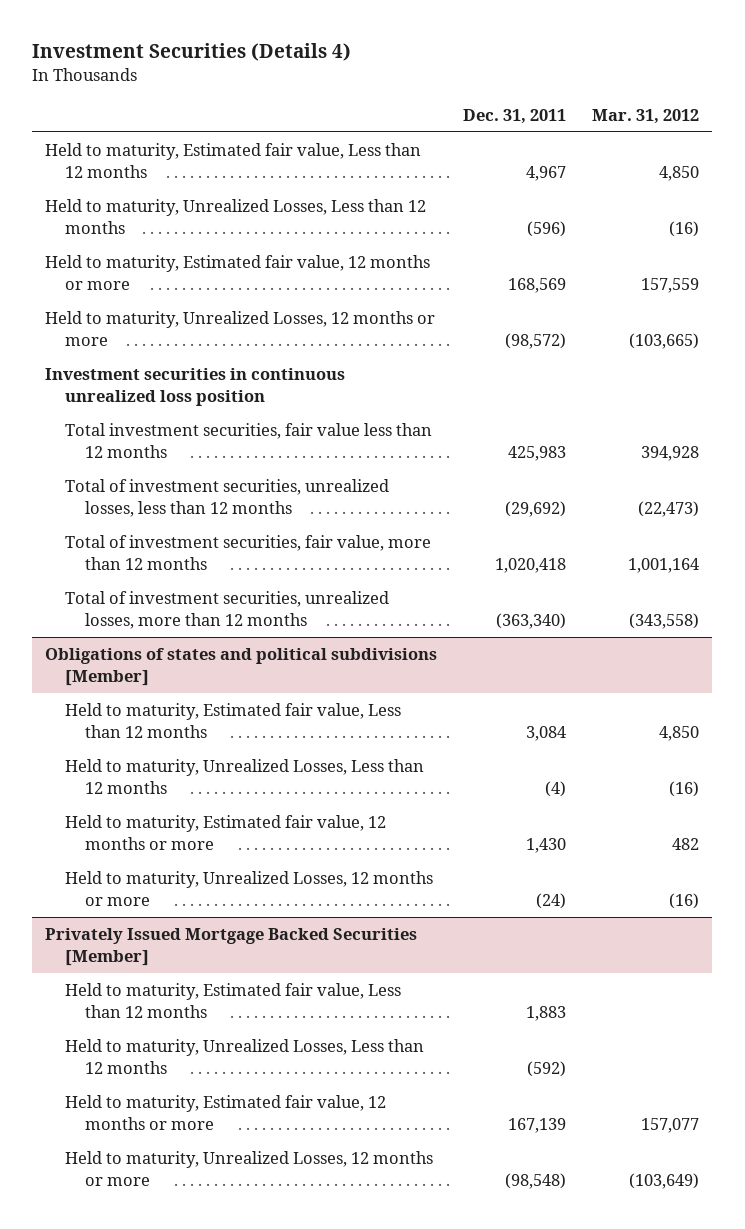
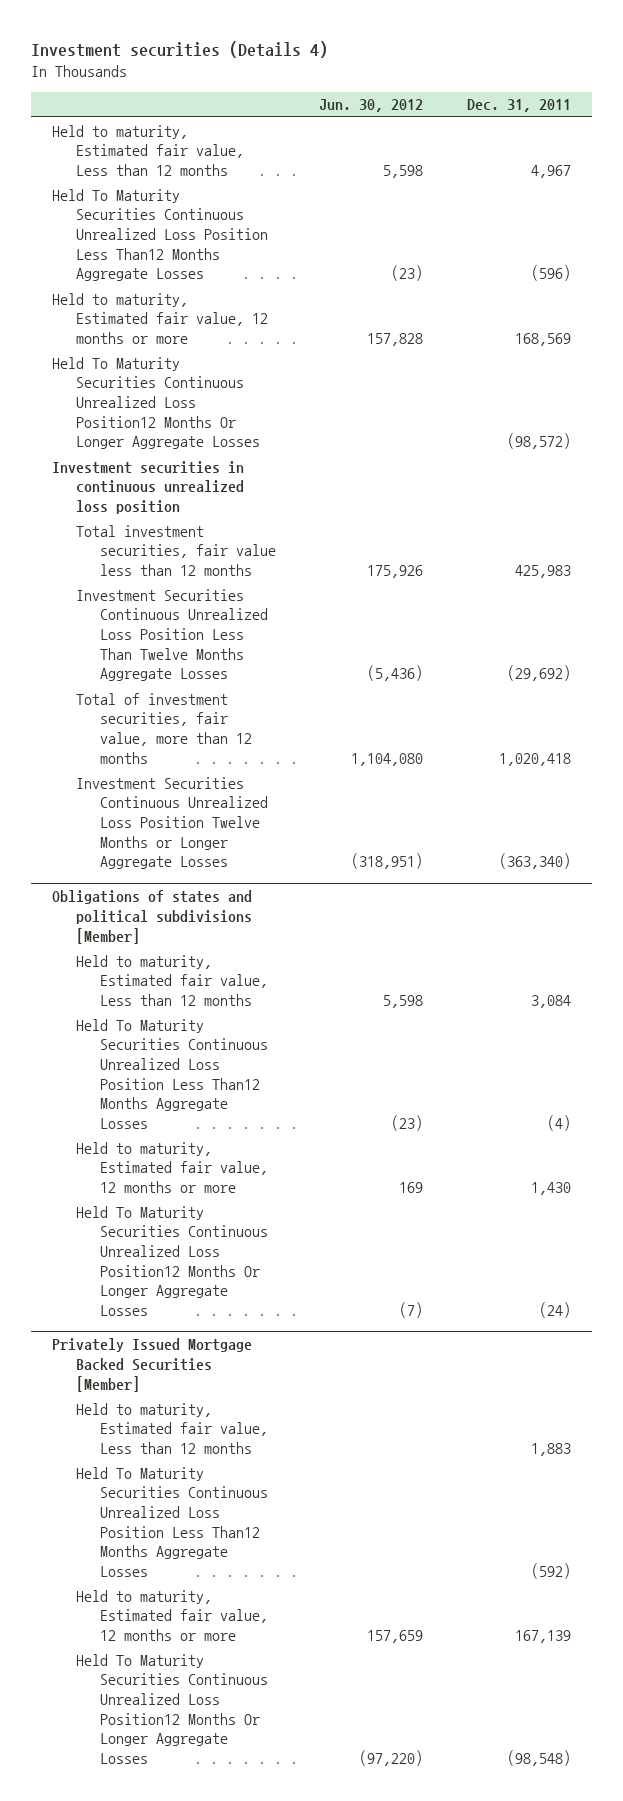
[32,43,352,62] Investment Securities (Details 4) -> [30,40,328,58] Investment securities (Details 4)
[592,108,700,124] Mar. 31, 2012 -> none
none -> [319,99,424,113] Jun. 30, 2012
[45,199,427,234] Held to maturity, Unrealized Losses, Less than 12 months -> [52,188,269,282] Held To Maturity Securities Continuous Unrealized Loss Position Less Than12 Months Aggregate Losses
[45,311,436,346] Held to maturity, Unrealized Losses, 12 months or more -> [52,356,261,450] Held To Maturity Securities Continuous Unrealized Loss Position12 Months Or Longer Aggregate Losses
[65,479,390,517] Total of investment securities, unrealized losses, less than 12 months -> [76,588,269,682] Investment Securities Continuous Unrealized Loss Position Less Than Twelve Months Aggregate Losses
[65,591,390,629] Total of investment securities, unrealized losses, more than 12 months -> [76,776,269,870] Investment Securities Continuous Unrealized Loss Position Twelve Months or Longer Aggregate Losses
[65,759,425,794] Held to maturity, Unrealized Losses, Less than 12 months -> [76,1018,269,1129] Held To Maturity Securities Continuous Unrealized Loss Position Less Than12 Months Aggregate Losses
[65,871,434,906] Held to maturity, Unrealized Losses, 12 months or more -> [76,1205,269,1316] Held To Maturity Securities Continuous Unrealized Loss Position12 Months Or Longer Aggregate Losses
[65,1039,425,1074] Held to maturity, Unrealized Losses, Less than 12 months -> [76,1466,269,1577] Held To Maturity Securities Continuous Unrealized Loss Position Less Than12 Months Aggregate Losses
[65,1151,434,1186] Held to maturity, Unrealized Losses, 12 months or more -> [76,1653,269,1764] Held To Maturity Securities Continuous Unrealized Loss Position12 Months Or Longer Aggregate Losses

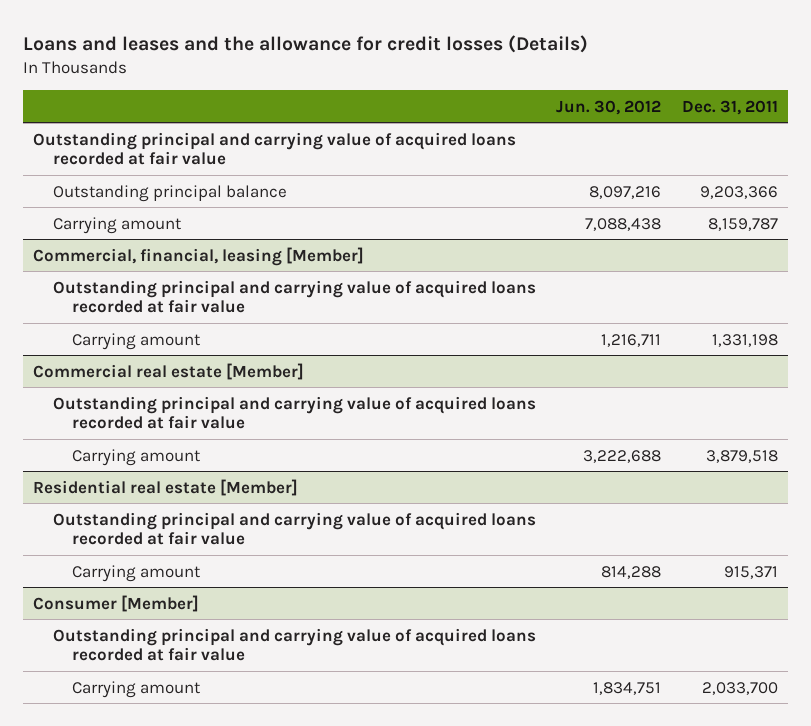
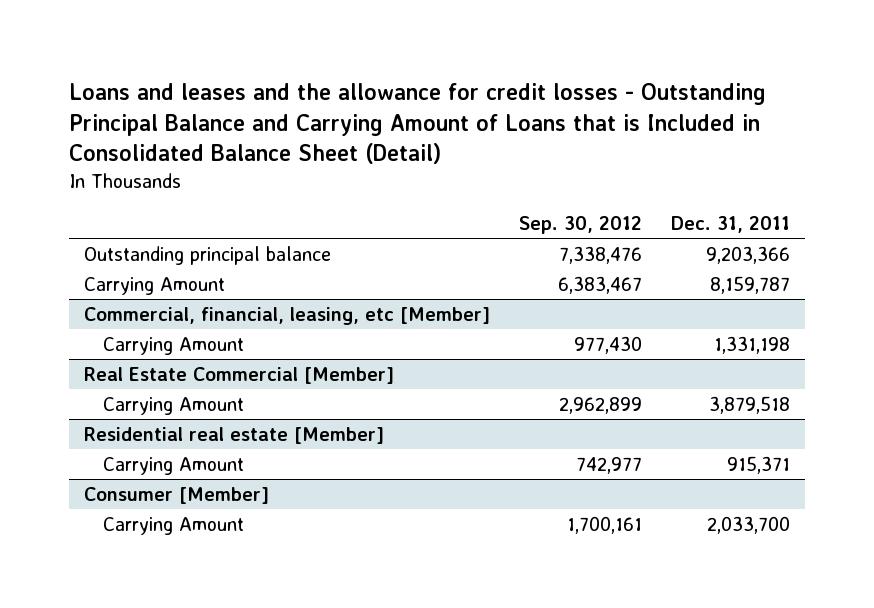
[23,34,589,53] Loans and leases and the allowance for credit losses (Details) -> [69,82,767,165] Loans and leases and the allowance for credit losses - Outstanding Principal Balance and Carrying Amount of Loans that is Included in Consolidated Balance Sheet (Detail)
[556,99,662,115] Jun. 30, 2012 -> none
none -> [518,215,642,234] Sep. 30, 2012
[33,131,517,166] Outstanding principal and carrying value of acquired loans recorded at fair value -> none
[52,279,536,314] Outstanding principal and carrying value of acquired loans recorded at fair value -> none
[52,395,536,430] Outstanding principal and carrying value of acquired loans recorded at fair value -> none
[52,216,181,234] Carrying amount -> [83,276,225,295] Carrying Amount
[33,246,365,266] Commercial, financial, leasing [Member] -> [83,306,490,325] Commercial, financial, leasing, etc [Member]
[72,332,201,350] Carrying amount -> [103,336,245,355] Carrying Amount
[33,362,305,380] Commercial real estate [Member] -> [83,366,394,384] Real Estate Commercial [Member]
[72,448,201,466] Carrying amount -> [103,396,245,415] Carrying Amount
[52,511,536,546] Outstanding principal and carrying value of acquired loans recorded at fair value -> none
[72,564,201,582] Carrying amount -> [103,456,245,475] Carrying Amount
[52,627,536,662] Outstanding principal and carrying value of acquired loans recorded at fair value -> none
[72,680,201,698] Carrying amount -> [103,516,245,535] Carrying Amount

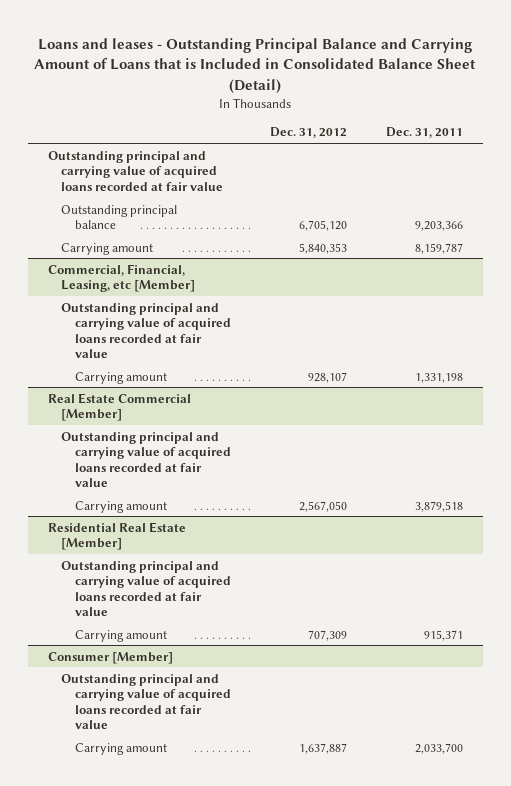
[69,82,767,165] Loans and leases and the allowance for credit losses - Outstanding Principal Balance and Carrying Amount of Loans that is Included in Consolidated Balance Sheet (Detail) -> [34,37,477,94] Loans and leases - Outstanding Principal Balance and Carrying Amount of Loans that is Included in Consolidated Balance Sheet (Detail)
[518,215,642,234] Sep. 30, 2012 -> none
none -> [270,127,348,139] Dec. 31, 2012
none -> [47,150,224,191] Outstanding principal and carrying value of acquired loans recorded at fair value
[83,276,225,295] Carrying Amount -> [61,242,154,255] Carrying amount
[83,306,490,325] Commercial, financial, leasing, etc [Member] -> [47,263,196,293] Commercial, Financial, Leasing, etc [Member]
none -> [61,302,232,359] Outstanding principal and carrying value of acquired loans recorded at fair value
[103,336,245,355] Carrying Amount -> [75,371,168,384] Carrying amount
none -> [61,431,232,488] Outstanding principal and carrying value of acquired loans recorded at fair value
[103,396,245,415] Carrying Amount -> [75,500,168,513] Carrying amount
[83,426,384,444] Residential real estate [Member] -> [47,521,186,551] Residential Real Estate [Member]
none -> [61,560,232,617] Outstanding principal and carrying value of acquired loans recorded at fair value
[103,456,245,475] Carrying Amount -> [75,629,168,642] Carrying amount
none -> [61,673,232,730] Outstanding principal and carrying value of acquired loans recorded at fair value
[103,516,245,535] Carrying Amount -> [75,742,168,755] Carrying amount

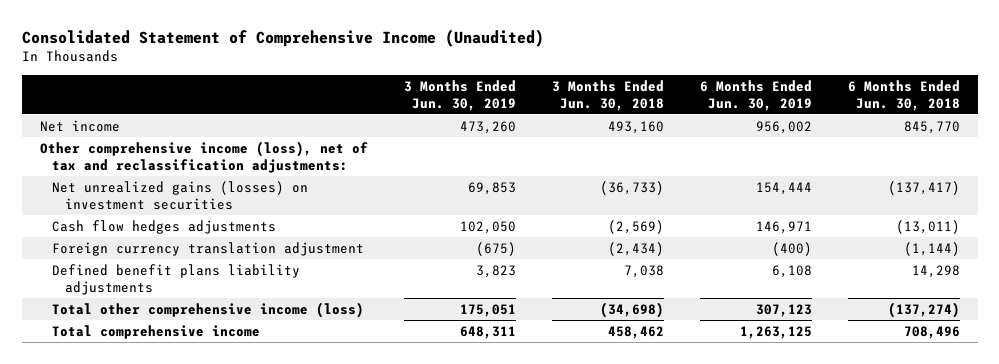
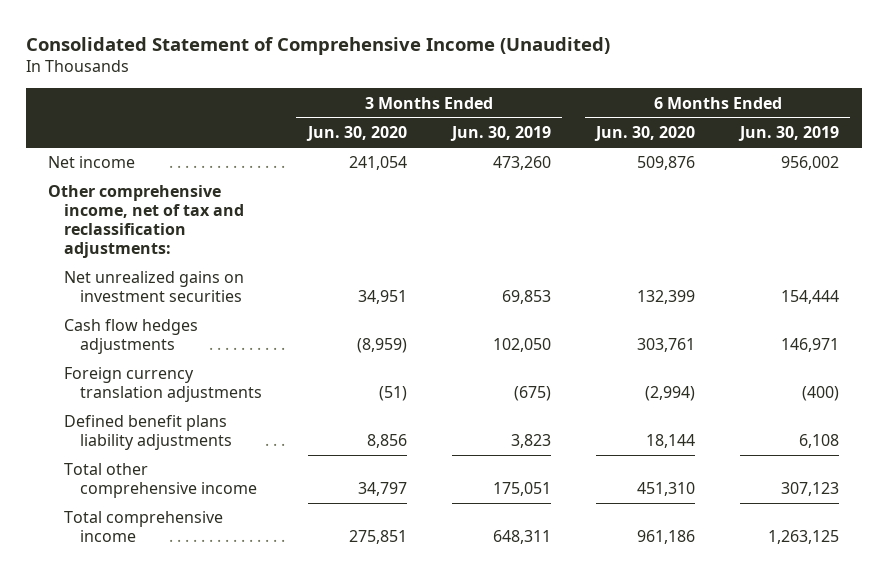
[551,79,664,111] 3 Months Ended Jun. 30, 2018 -> none
[847,79,960,111] 6 Months Ended Jun. 30, 2018 -> none
none -> [305,126,407,142] Jun. 30, 2020
none -> [593,126,695,142] Jun. 30, 2020
[39,140,368,173] Other comprehensive income (loss), net of tax and reclassification adjustments: -> [48,185,245,258] Other comprehensive income, net of tax and reclassification adjustments:
[52,180,309,210] Net unrealized gains (losses) on investment securities -> [64,271,245,303] Net unrealized gains on investment securities
[52,241,365,256] Foreign currency translation adjustment -> [64,367,263,403] Foreign currency translation adjustments
[52,301,365,318] Total other comprehensive income (loss) -> [64,463,258,499] Total other comprehensive income

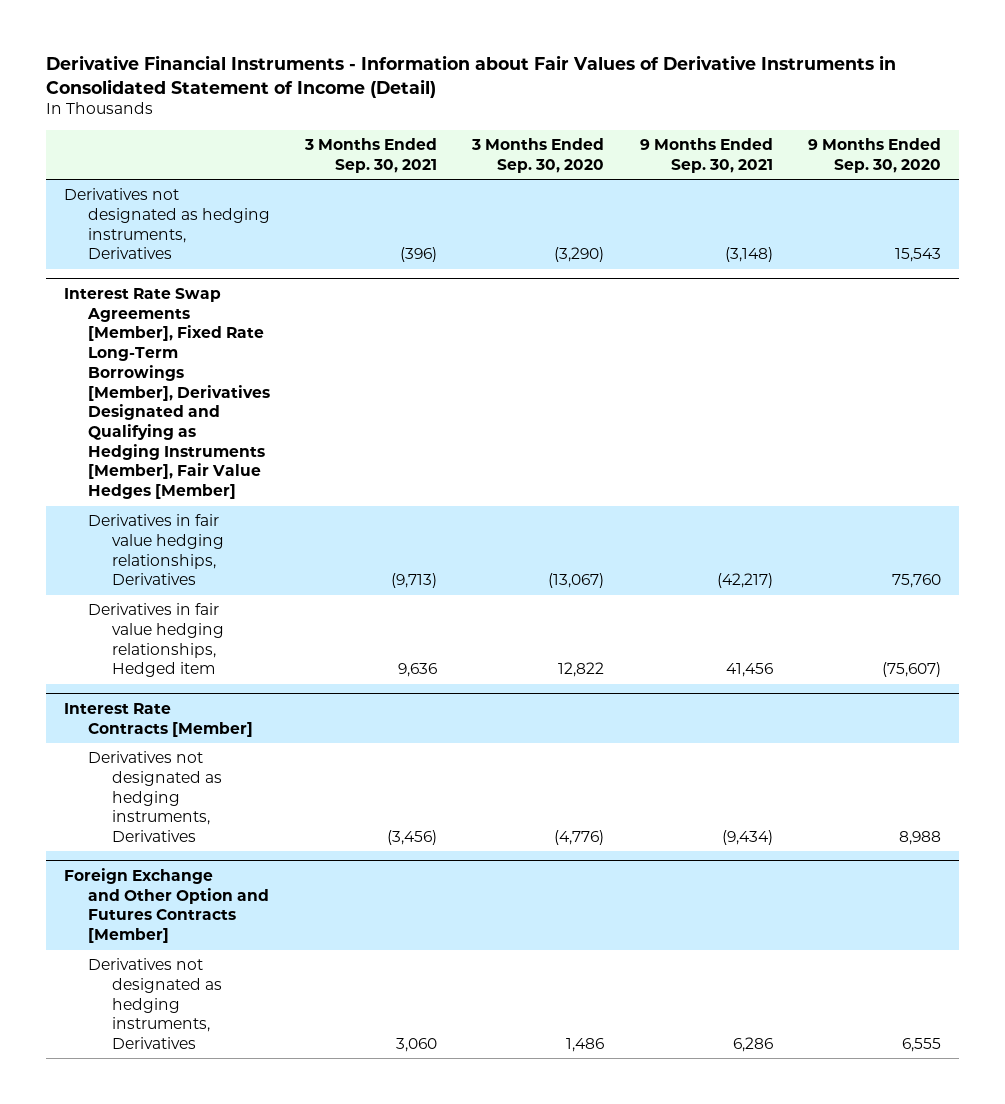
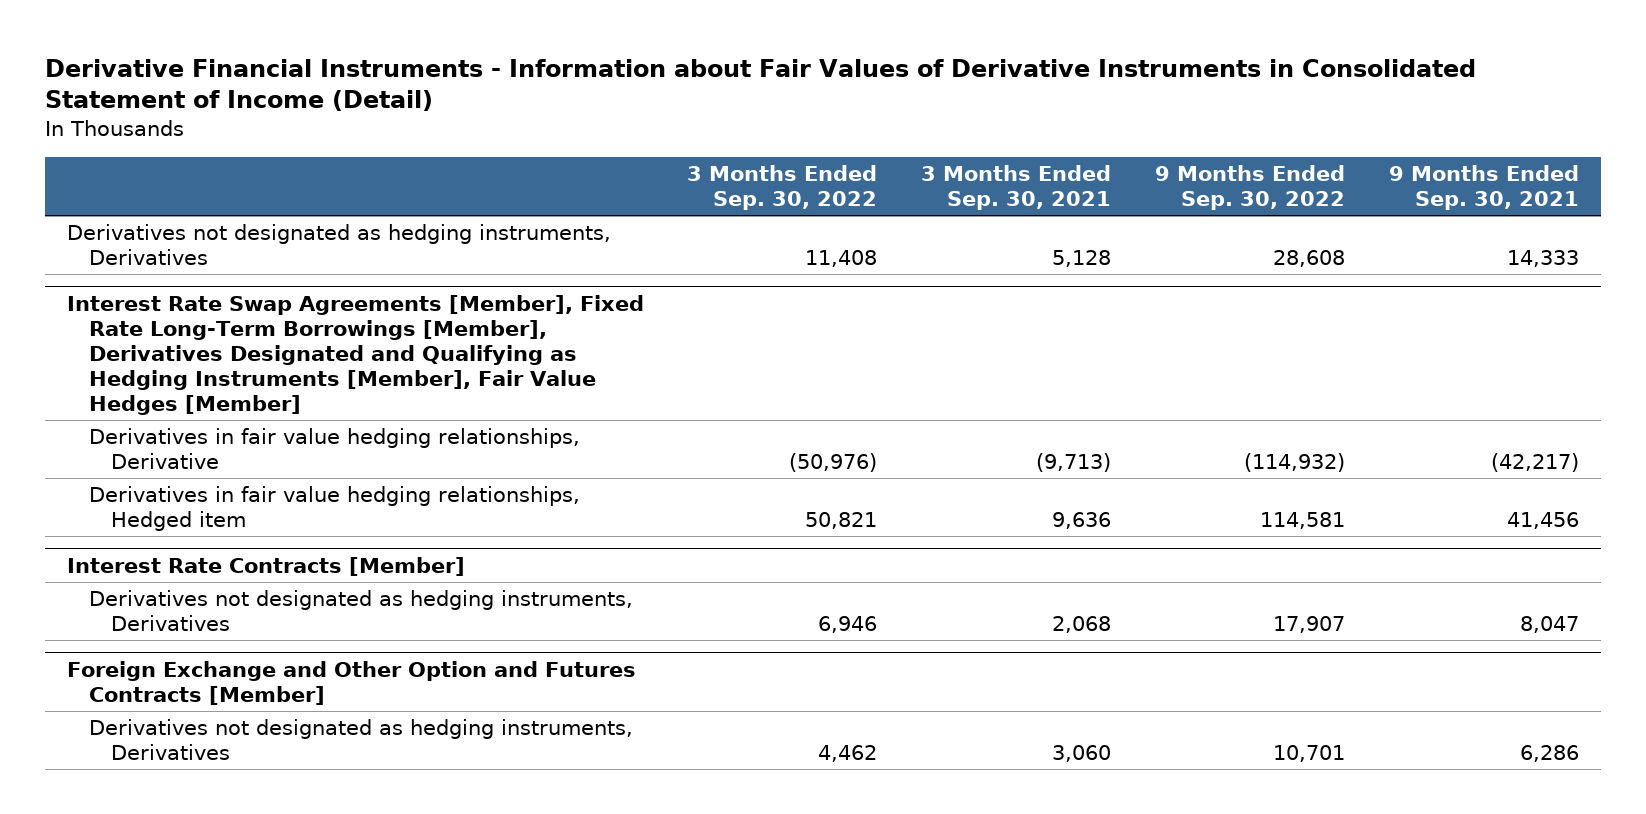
[471,138,605,173] 3 Months Ended Sep. 30, 2020 -> none
[807,138,941,173] 9 Months Ended Sep. 30, 2020 -> none
none -> [687,164,878,210] 3 Months Ended Sep. 30, 2022
none -> [1155,164,1346,210] 9 Months Ended Sep. 30, 2022
[400,247,438,263] (396) -> [1052,250,1112,268] 5,128
[724,247,773,263] (3,148) -> [1507,250,1580,268] 14,333
[87,514,225,586] Derivatives in fair value hedging relationships, Derivatives -> [89,428,581,470] Derivatives in fair value hedging relationships, Derivative
[387,829,438,845] (3,456) -> [1052,616,1112,634] 2,068
[721,829,773,845] (9,434) -> [1520,616,1580,634] 8,047

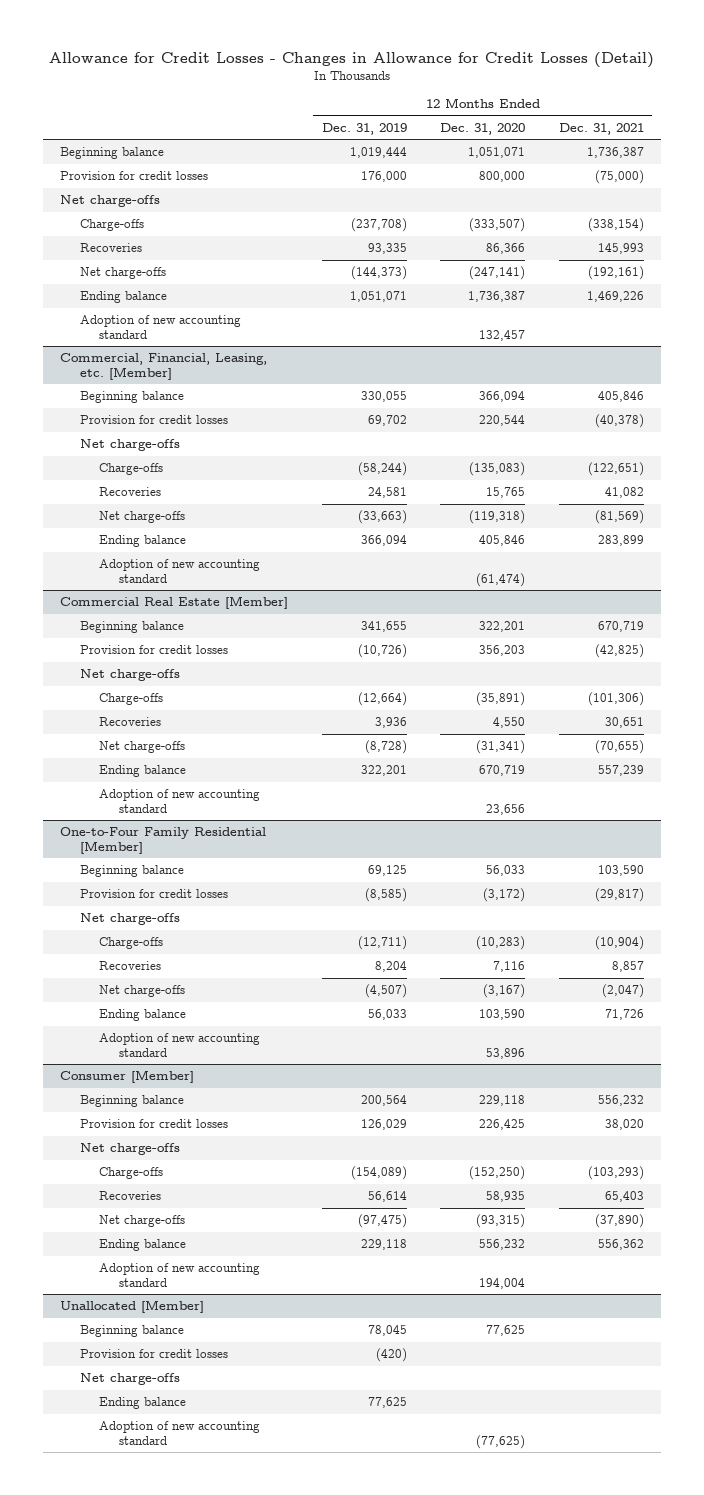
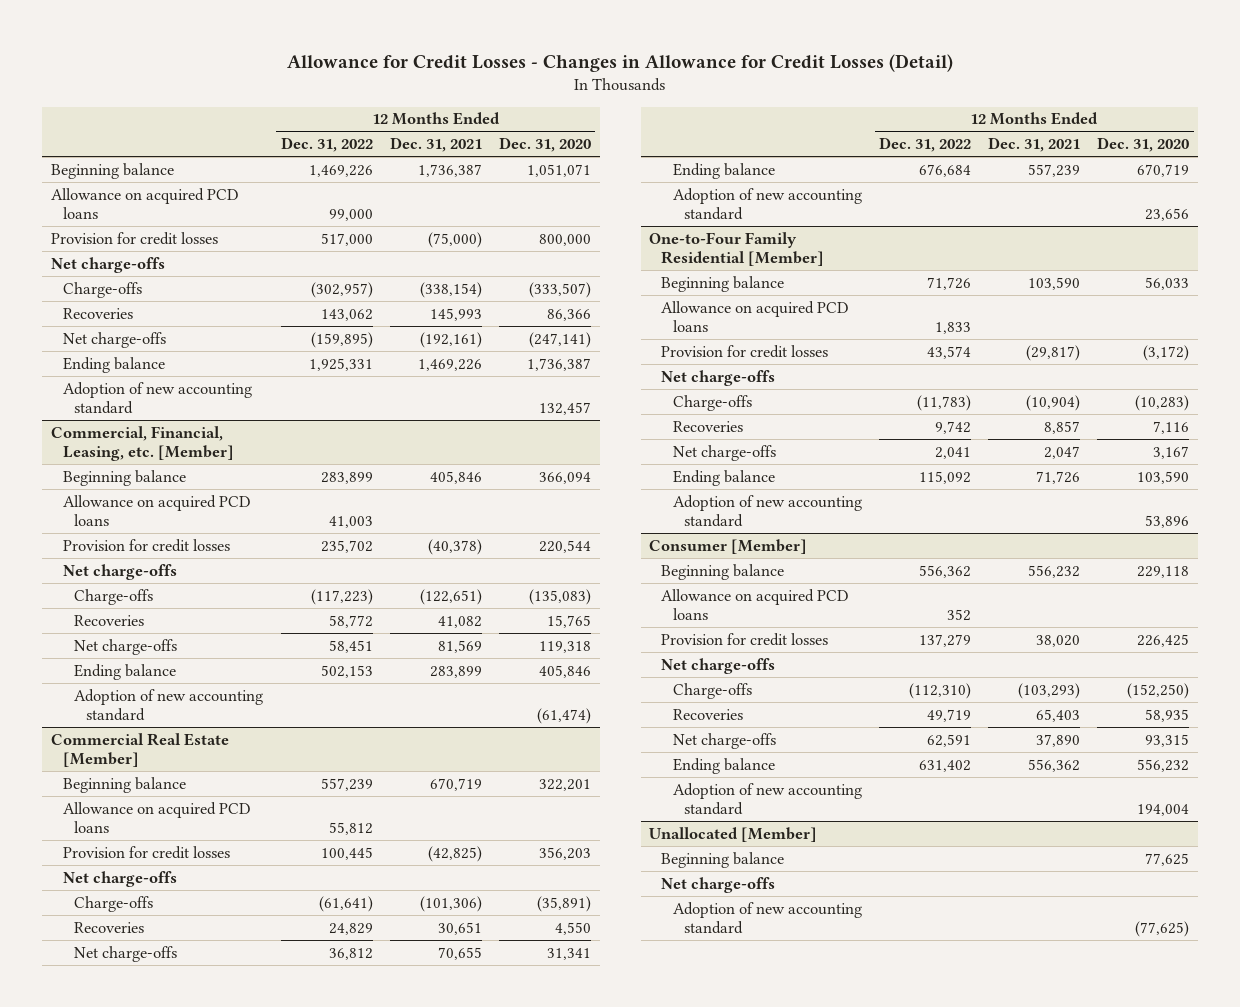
[321,122,407,135] Dec. 31, 2019 -> none
none -> [280,137,373,153] Dec. 31, 2022
none -> [51,187,240,220] Allowance on acquired PCD loans
none -> [62,494,251,527] Allowance on acquired PCD loans
[469,510,526,525] (119,318) -> [538,640,591,653] 119,318
[594,510,644,525] (81,569) -> [437,639,482,653] 81,569
none -> [62,801,251,834] Allowance on acquired PCD loans
[476,740,526,755] (31,341) -> [546,947,591,960] 31,341
[594,740,644,755] (70,655) -> [437,946,482,960] 70,655
none -> [660,300,849,333] Allowance on acquired PCD loans
[483,984,526,999] (3,167) -> [1153,445,1190,459] 3,167
[601,984,644,999] (2,047) -> [1044,445,1081,459] 2,047
none -> [660,588,849,621] Allowance on acquired PCD loans
[476,1214,526,1229] (93,315) -> [1145,733,1190,747] 93,315
[594,1214,644,1229] (37,890) -> [1036,733,1081,747] 37,890
[79,1349,228,1359] Provision for credit losses -> none
[99,1397,187,1410] Ending balance -> none

